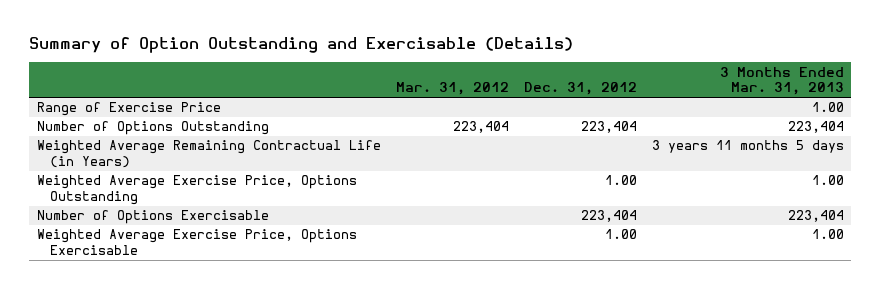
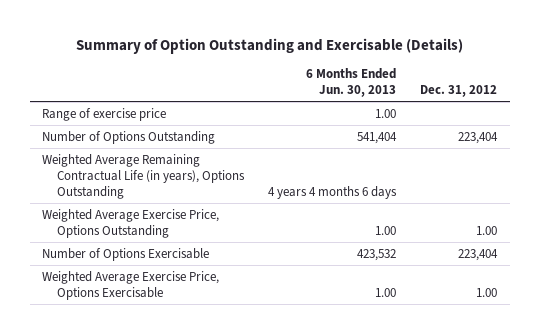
[395,82,509,96] Mar. 31, 2012 -> none
[719,66,844,96] 3 Months Ended Mar. 31, 2013 -> none
none -> [306,68,397,98] 6 Months Ended Jun. 30, 2013
[36,102,221,117] Range of Exercise Price -> [42,107,167,121] Range of exercise price
[36,140,381,169] Weighted Average Remaining Contractual Life (in Years) -> [42,153,245,199] Weighted Average Remaining Contractual Life (in years), Options Outstanding

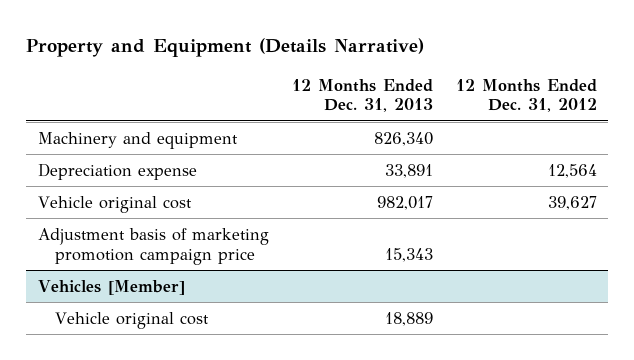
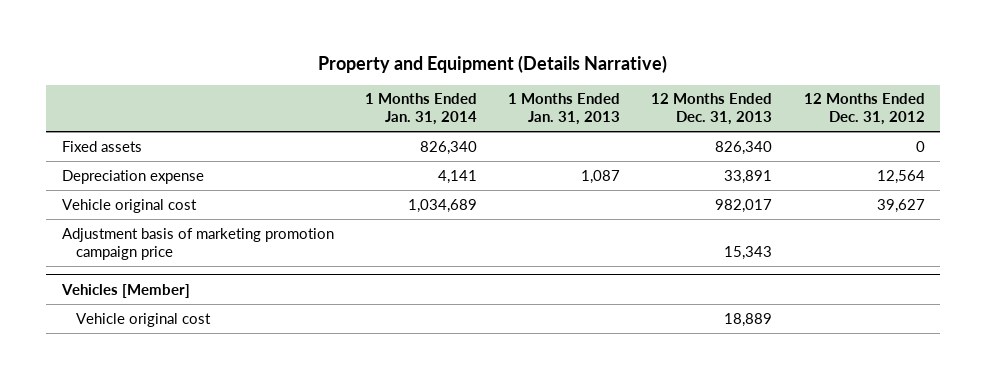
none -> [364,93,477,126] 1 Months Ended Jan. 31, 2014
none -> [508,93,621,126] 1 Months Ended Jan. 31, 2013
[37,132,238,150] Machinery and equipment -> none
none -> [61,140,142,152] Fixed assets

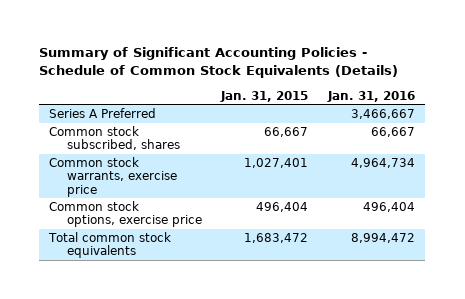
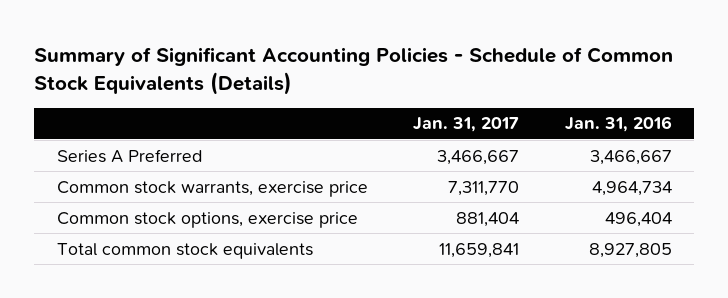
[220,90,309,102] Jan. 31, 2015 -> none
none -> [413,117,520,133] Jan. 31, 2017
[49,126,180,151] Common stock subscribed, shares -> none
[351,233,416,244] 8,994,472 -> [588,242,672,258] 8,927,805

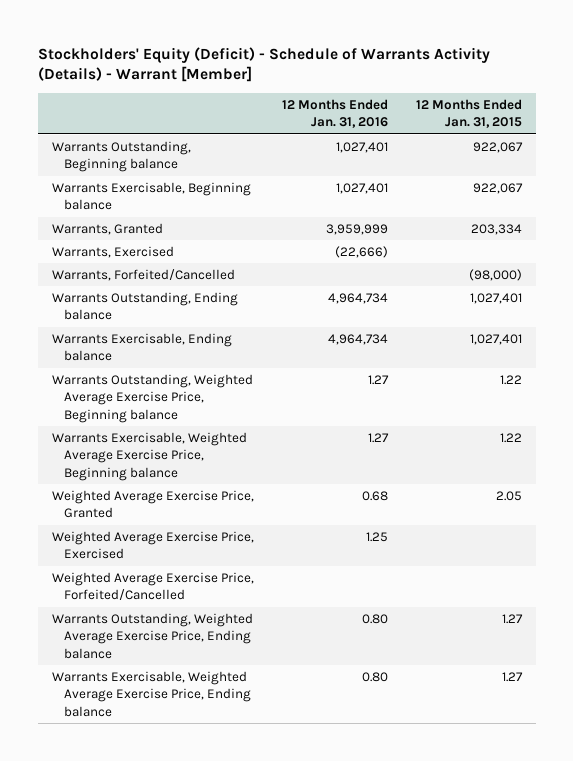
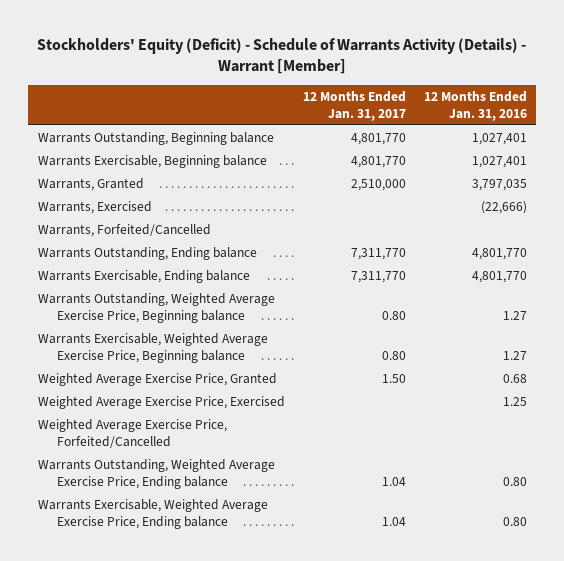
[415,98,522,129] 12 Months Ended Jan. 31, 2015 -> none
none -> [302,90,406,121] 12 Months Ended Jan. 31, 2017
[325,223,388,235] 3,959,999 -> [471,178,527,191] 3,797,035
[327,292,388,304] 4,964,734 -> [471,247,527,260] 4,801,770
[327,333,388,345] 4,964,734 -> [471,270,527,283] 4,801,770

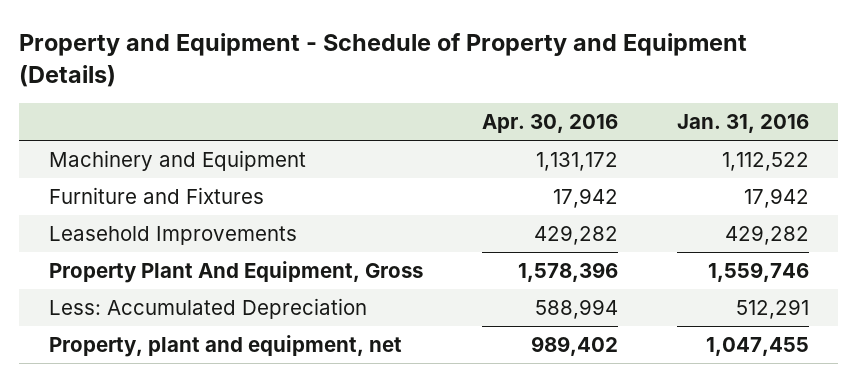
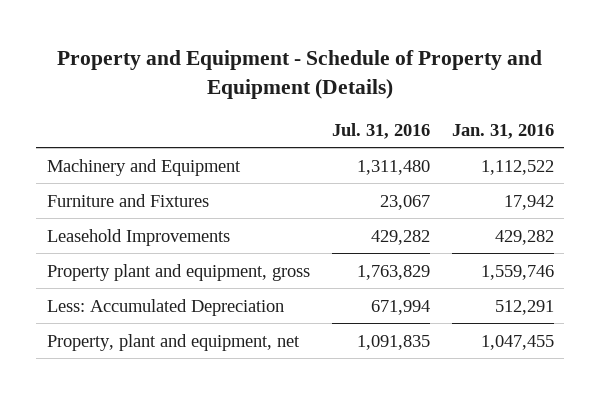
[481,114,618,134] Apr. 30, 2016 -> none
none -> [331,122,430,139] Jul. 31, 2016
[48,261,423,284] Property Plant And Equipment, Gross -> [46,263,310,281] Property plant and equipment, gross

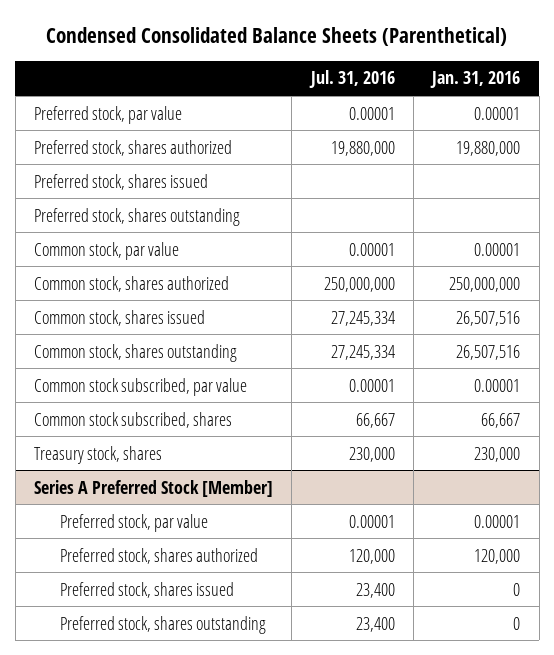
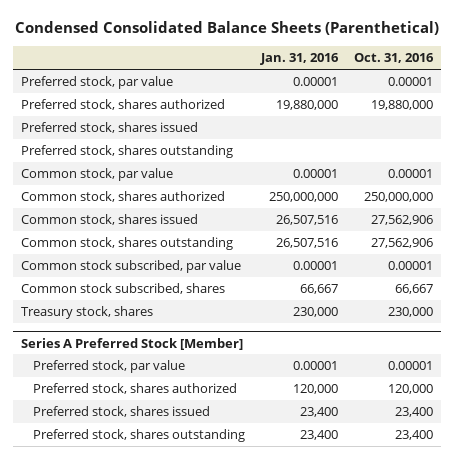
[308,70,395,89] Jul. 31, 2016 -> none
none -> [354,53,435,64] Oct. 31, 2016
[513,582,521,596] 0 -> [300,407,339,418] 23,400
[513,616,521,630] 0 -> [300,430,339,441] 23,400

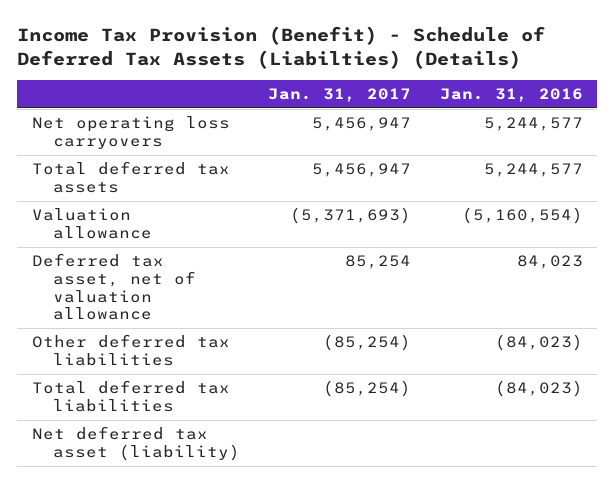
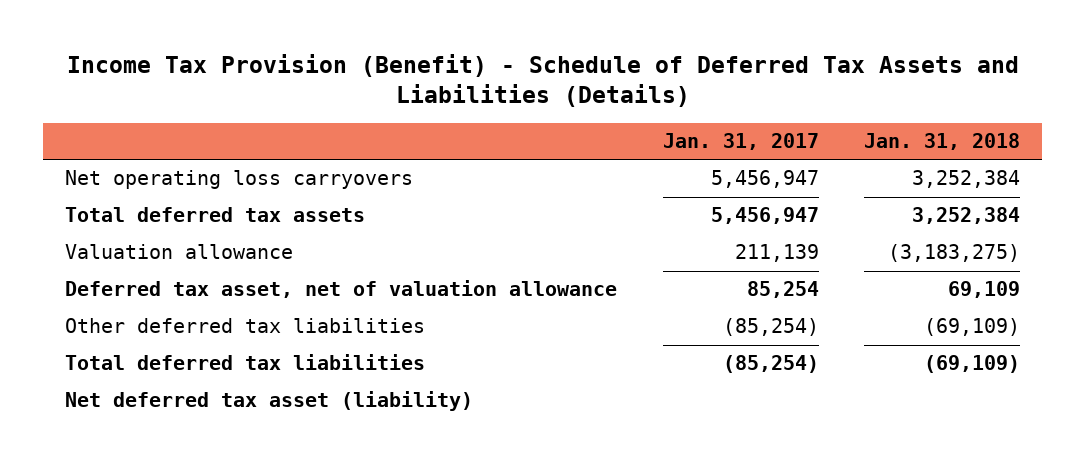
[17,25,546,69] Income Tax Provision (Benefit) - Schedule of Deferred Tax Assets (Liabilties) (Details) -> [66,53,1019,108] Income Tax Provision (Benefit) - Schedule of Deferred Tax Assets and Liabilities (Details)
[439,88,583,103] Jan. 31, 2016 -> none
none -> [863,133,1020,151] Jan. 31, 2018
[290,207,412,225] (5,371,693) -> [734,244,819,263] 211,139

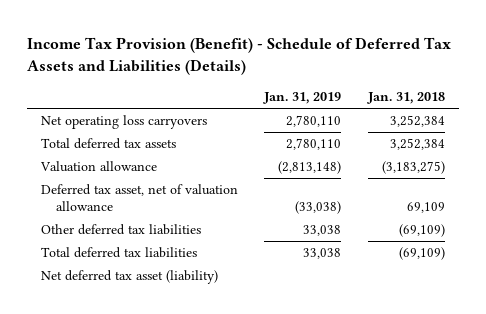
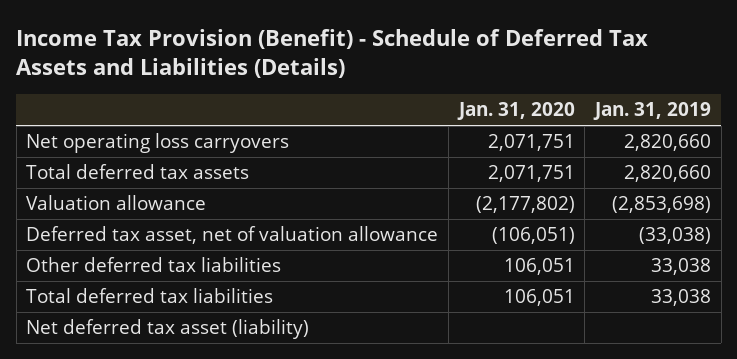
[367,92,446,105] Jan. 31, 2018 -> none
none -> [456,102,575,121] Jan. 31, 2020
[286,115,342,128] 2,780,110 -> [624,134,712,152] 2,820,660
[286,138,342,151] 2,780,110 -> [624,165,712,183] 2,820,660
[278,161,342,175] (2,813,148) -> [612,196,712,214] (2,853,698)

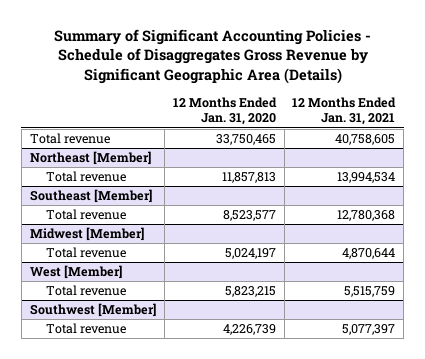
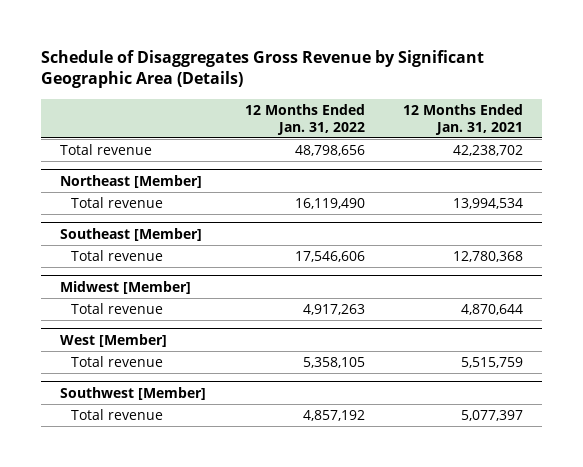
[53,28,371,85] Summary of Significant Accounting Policies - Schedule of Disaggregates Gross Revenue by Significant Geographic Area (Details) -> [40,49,484,89] Schedule of Disaggregates Gross Revenue by Significant Geographic Area (Details)
[172,96,277,126] 12 Months Ended Jan. 31, 2020 -> none
none -> [244,103,365,135] 12 Months Ended Jan. 31, 2022
[335,134,396,146] 40,758,605 -> [453,145,524,157] 42,238,702

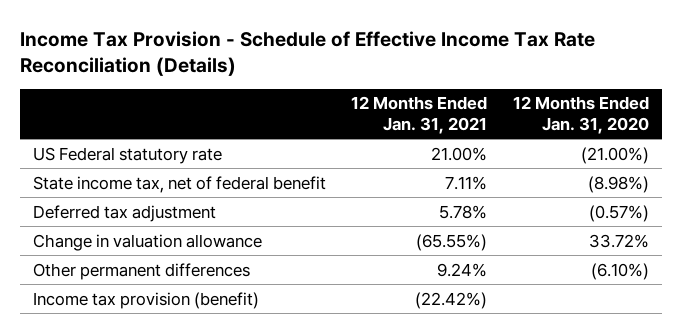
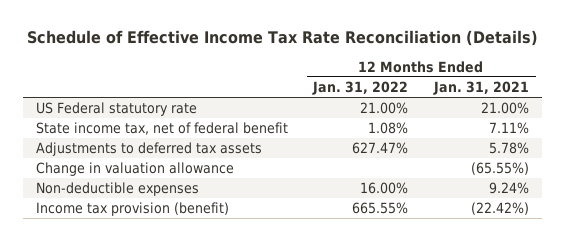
[19,30,595,76] Income Tax Provision - Schedule of Effective Income Tax Rate Reconciliation (Details) -> [27,30,539,47] Schedule of Effective Income Tax Rate Reconciliation (Details)
[513,96,650,134] 12 Months Ended Jan. 31, 2020 -> none
none -> [312,81,409,96] Jan. 31, 2022
[32,204,216,222] Deferred tax adjustment -> [35,142,262,157] Adjustments to deferred tax assets
[32,262,250,280] Other permanent differences -> [35,182,199,197] Non-deductible expenses

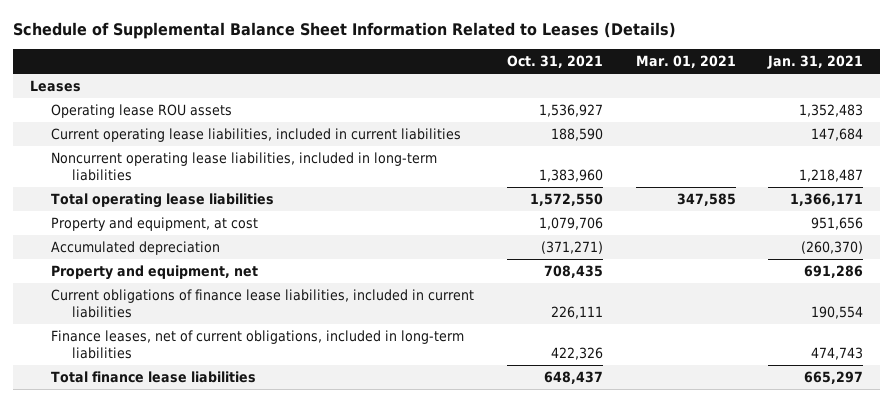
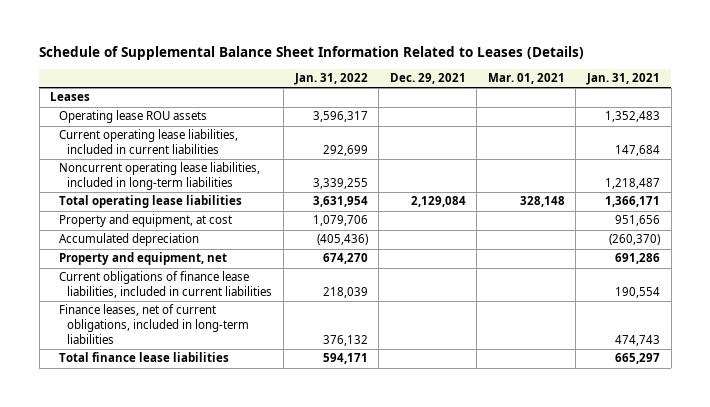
[506,55,603,69] Oct. 31, 2021 -> none
none -> [293,73,368,86] Jan. 31, 2022
none -> [389,73,466,85] Dec. 29, 2021
[676,193,736,207] 347,585 -> [519,196,565,208] 328,148

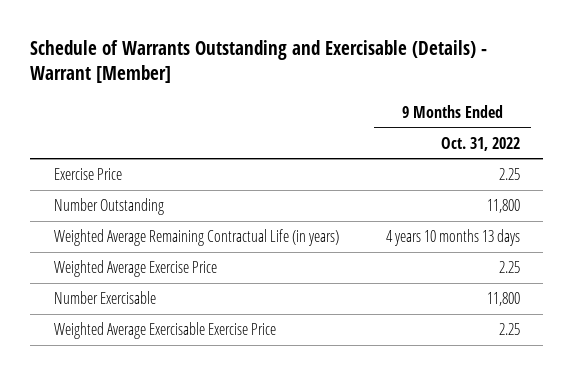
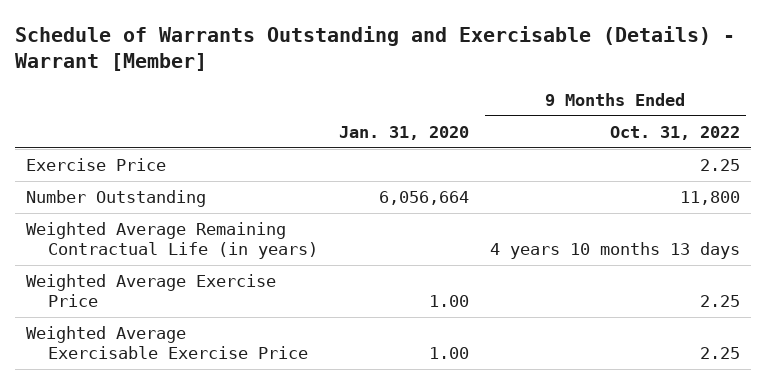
none -> [339,125,470,140] Jan. 31, 2020
[53,291,156,305] Number Exercisable -> none

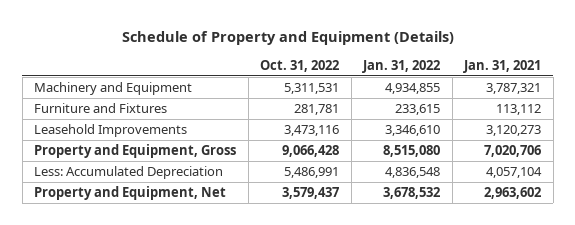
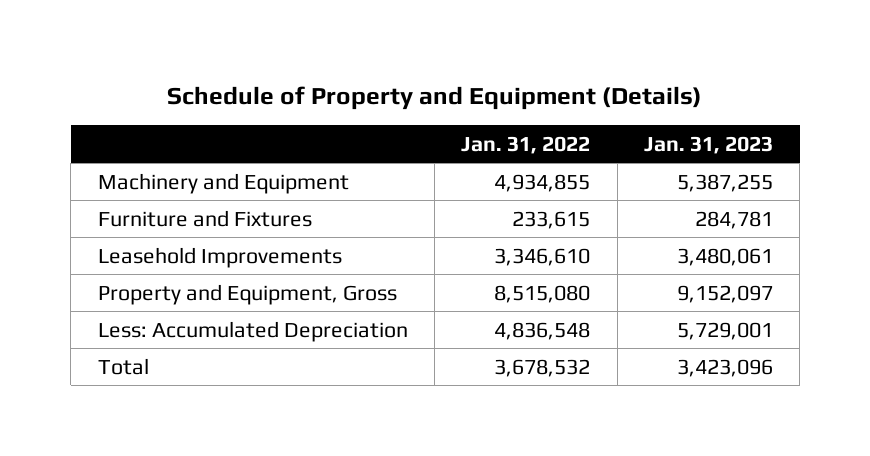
[260,59,340,72] Oct. 31, 2022 -> none
[463,59,542,73] Jan. 31, 2021 -> none
none -> [643,135,773,154] Jan. 31, 2023
[34,186,227,201] Property and Equipment, Net -> [97,357,149,375] Total

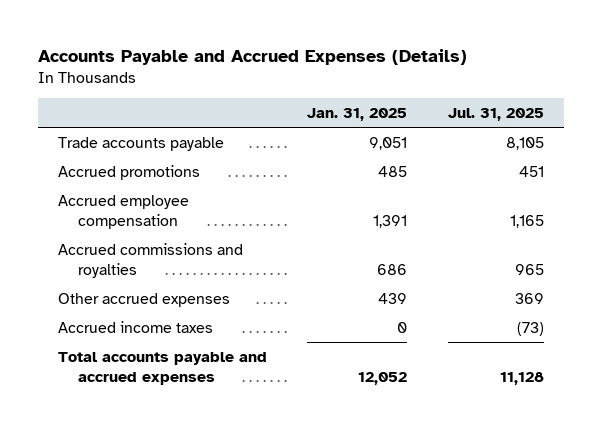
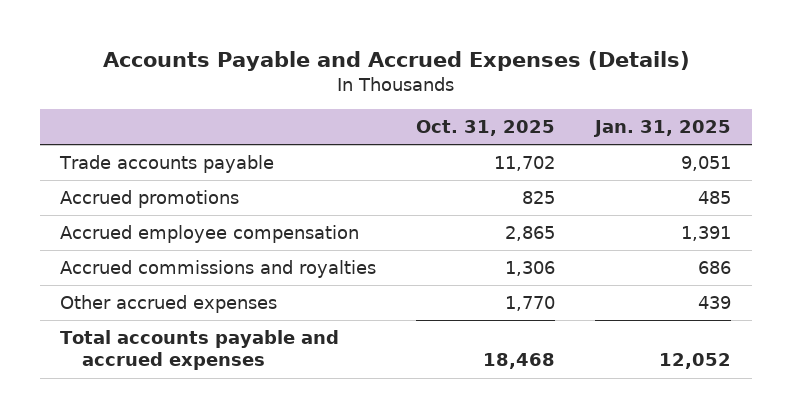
[448,107,545,121] Jul. 31, 2025 -> none
none -> [416,119,556,136] Oct. 31, 2025
[57,320,213,333] Accrued income taxes -> none

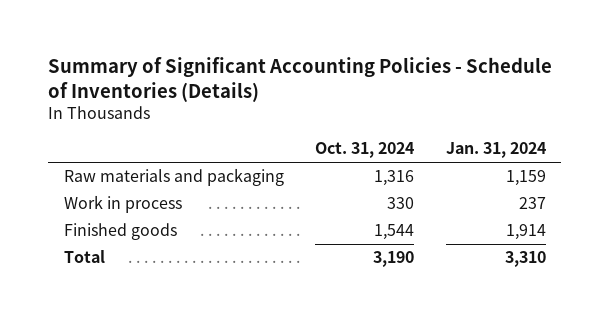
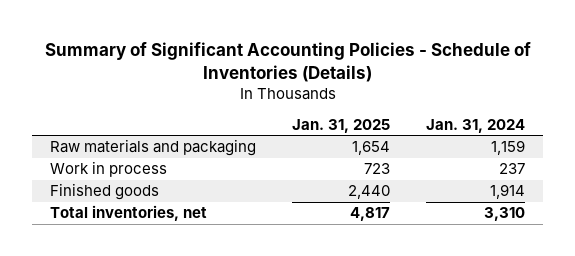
[315,142,415,159] Oct. 31, 2024 -> none
none -> [292,118,391,133] Jan. 31, 2025
[63,250,105,264] Total -> [50,205,208,222] Total inventories, net

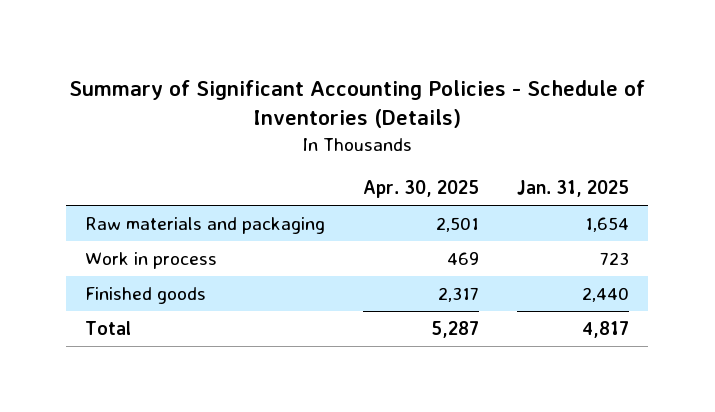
[426,118,526,133] Jan. 31, 2024 -> none
none -> [363,180,480,199] Apr. 30, 2025
[50,205,208,222] Total inventories, net -> [85,321,132,336] Total

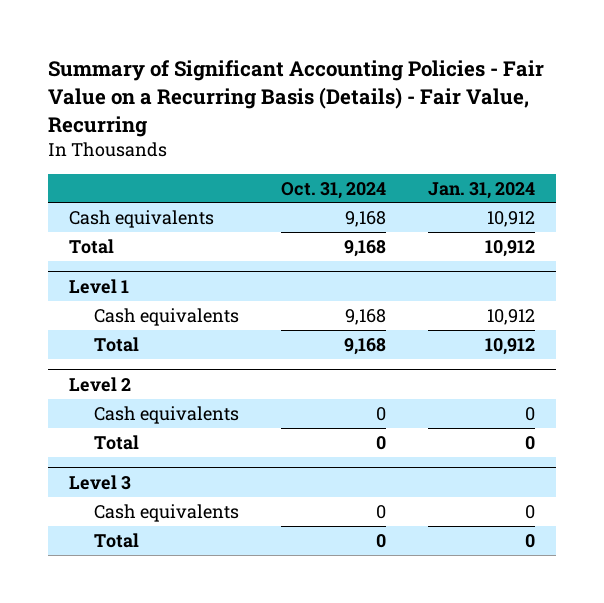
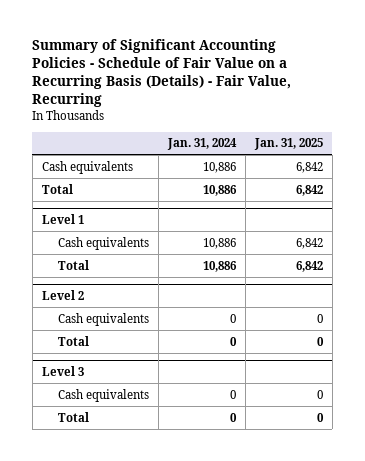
[47,59,544,137] Summary of Significant Accounting Policies - Fair Value on a Recurring Basis (Details) - Fair Value, Recurring -> [32,39,292,108] Summary of Significant Accounting Policies - Schedule of Fair Value on a Recurring Basis (Details) - Fair Value, Recurring
[280,181,386,199] Oct. 31, 2024 -> none
none -> [253,138,323,151] Jan. 31, 2025
[487,210,536,227] 10,912 -> [203,161,237,173] 10,886
[485,239,536,257] 10,912 -> [203,184,238,196] 10,886
[487,308,536,325] 10,912 -> [203,237,237,249] 10,886
[485,337,536,355] 10,912 -> [203,260,238,272] 10,886

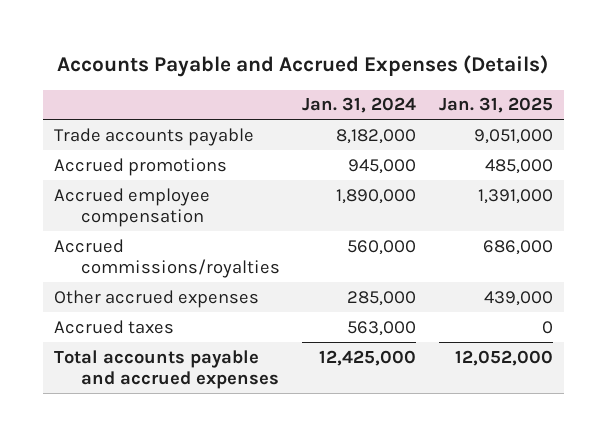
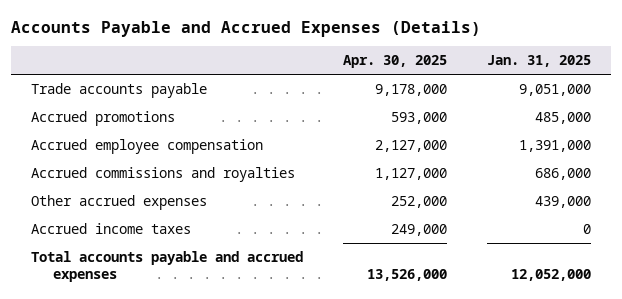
[302,97,417,114] Jan. 31, 2024 -> none
none -> [343,55,448,69] Apr. 30, 2025
[53,238,281,279] Accrued commissions/royalties -> [31,166,296,182] Accrued commissions and royalties
[53,319,174,334] Accrued taxes -> [31,222,192,234] Accrued income taxes

